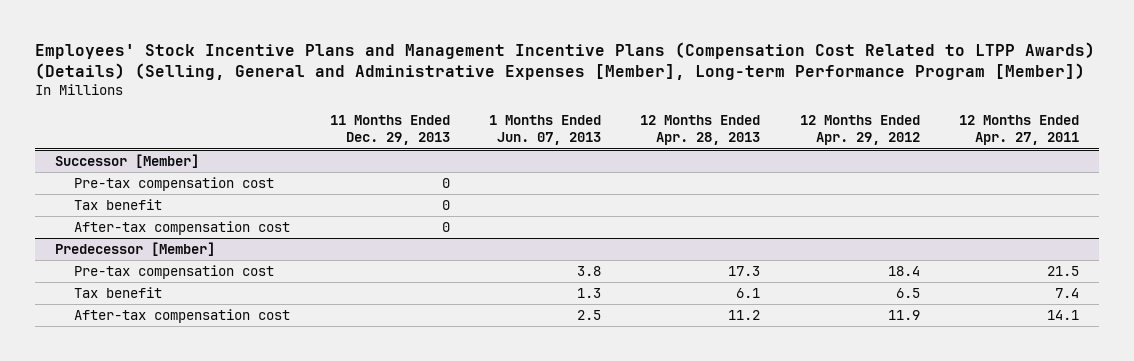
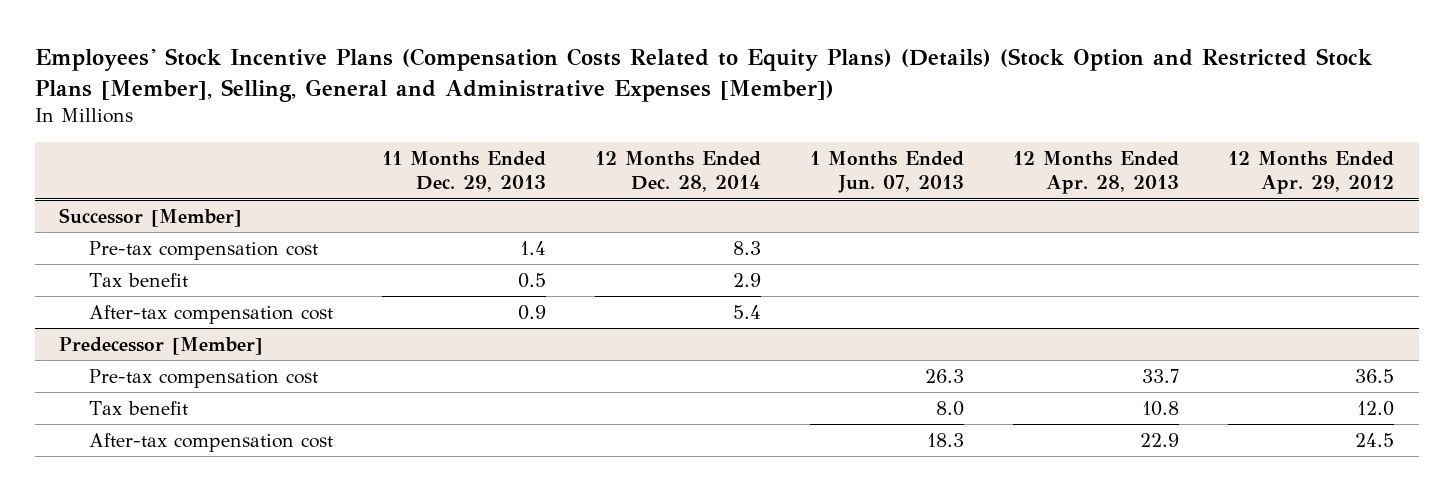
[35,42,1096,81] Employees' Stock Incentive Plans and Management Incentive Plans (Compensation Cost Related to LTPP Awards) (Details) (Selling, General and Administrative Expenses [Member], Long-term Performance Program [Member]) -> [34,48,1372,102] Employees' Stock Incentive Plans (Compensation Costs Related to Equity Plans) (Details) (Stock Option and Restricted Stock Plans [Member], Selling, General and Administrative Expenses [Member])
[959,115,1080,146] 12 Months Ended Apr. 27, 2011 -> none
none -> [594,150,761,193] 12 Months Ended Dec. 28, 2014
[441,178,450,189] 0 -> [519,240,546,255] 1.4
[441,200,450,211] 0 -> [517,272,546,288] 0.5
[441,222,450,233] 0 -> [517,304,546,320] 0.9
[576,266,601,277] 3.8 -> [924,368,964,383] 26.3
[728,266,761,277] 17.3 -> [1141,368,1179,383] 33.7
[887,266,920,277] 18.4 -> [1355,368,1395,383] 36.5
[576,288,601,299] 1.3 -> [935,400,964,416] 8.0
[736,288,761,299] 6.1 -> [1141,400,1179,416] 10.8
[895,288,920,299] 6.5 -> [1357,400,1395,416] 12.0
[576,310,601,321] 2.5 -> [926,432,964,447] 18.3
[728,310,761,321] 11.2 -> [1139,432,1179,447] 22.9
[887,310,920,321] 11.9 -> [1355,432,1395,447] 24.5

